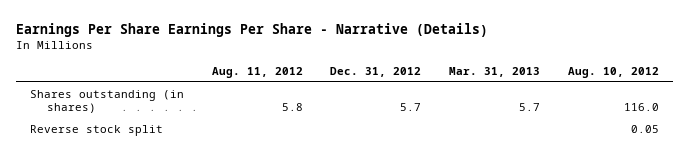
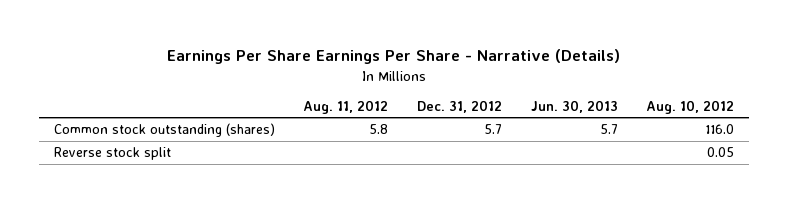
[449,66,541,77] Mar. 31, 2013 -> none
none -> [530,100,618,114] Jun. 30, 2013
[30,90,185,114] Shares outstanding (in shares) -> [53,123,275,138] Common stock outstanding (shares)

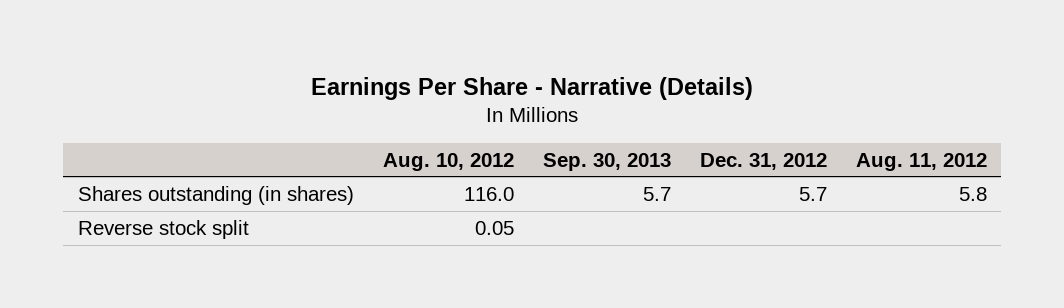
[167,49,621,65] Earnings Per Share Earnings Per Share - Narrative (Details) -> [311,76,754,100] Earnings Per Share - Narrative (Details)
[530,100,618,114] Jun. 30, 2013 -> none
none -> [542,152,671,171] Sep. 30, 2013
[53,123,275,138] Common stock outstanding (shares) -> [77,185,354,205] Shares outstanding (in shares)

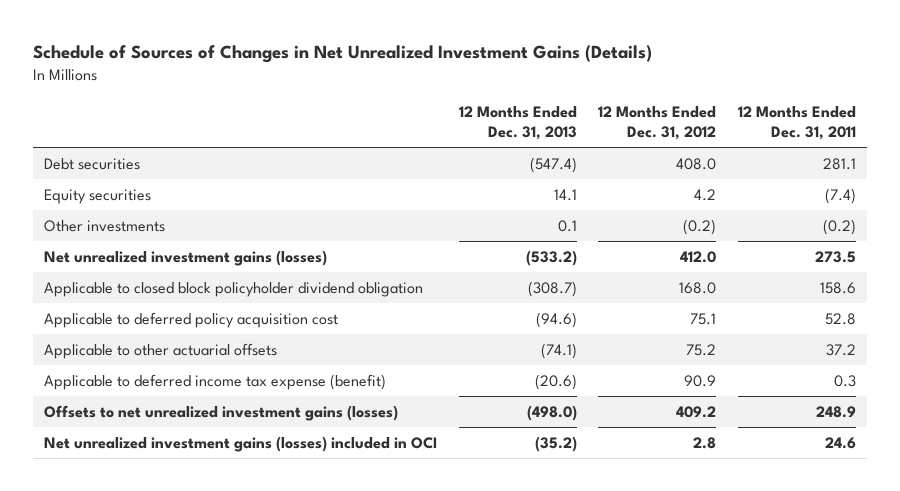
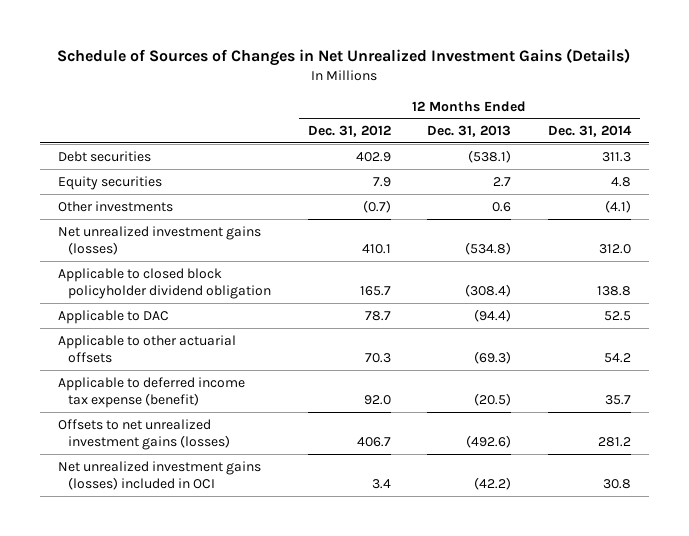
[738,105,857,140] 12 Months Ended Dec. 31, 2011 -> none
none -> [547,125,632,138] Dec. 31, 2014
[529,156,577,173] (547.4) -> [468,149,512,163] (538.1)
[676,157,717,170] 408.0 -> [355,151,391,162] 402.9
[553,188,577,201] 14.1 -> [493,176,512,187] 2.7
[694,188,717,201] 4.2 -> [372,176,391,187] 7.9
[557,219,577,232] 0.1 -> [492,201,512,212] 0.6
[683,218,717,235] (0.2) -> [362,199,391,213] (0.7)
[525,249,577,266] (533.2) -> [465,241,512,255] (534.8)
[680,250,717,263] 412.0 -> [361,243,391,254] 410.1
[527,280,577,297] (308.7) -> [465,283,512,297] (308.4)
[679,281,717,294] 168.0 -> [359,285,391,296] 165.7
[43,311,338,328] Applicable to deferred policy acquisition cost -> [57,309,169,324] Applicable to DAC
[535,311,577,328] (94.6) -> [474,308,512,322] (94.4)
[690,312,717,325] 75.1 -> [364,310,391,321] 78.7
[540,342,577,359] (74.1) -> [474,350,512,364] (69.3)
[686,343,717,356] 75.2 -> [364,352,391,363] 70.3
[534,373,577,390] (20.6) -> [474,392,512,406] (20.5)
[684,374,717,387] 90.9 -> [363,394,391,405] 92.0
[526,404,577,421] (498.0) -> [466,434,512,448] (492.6)
[676,405,717,418] 409.2 -> [356,436,391,447] 406.7
[534,435,577,452] (35.2) -> [474,476,512,490] (42.2)
[693,436,717,449] 2.8 -> [371,478,391,489] 3.4

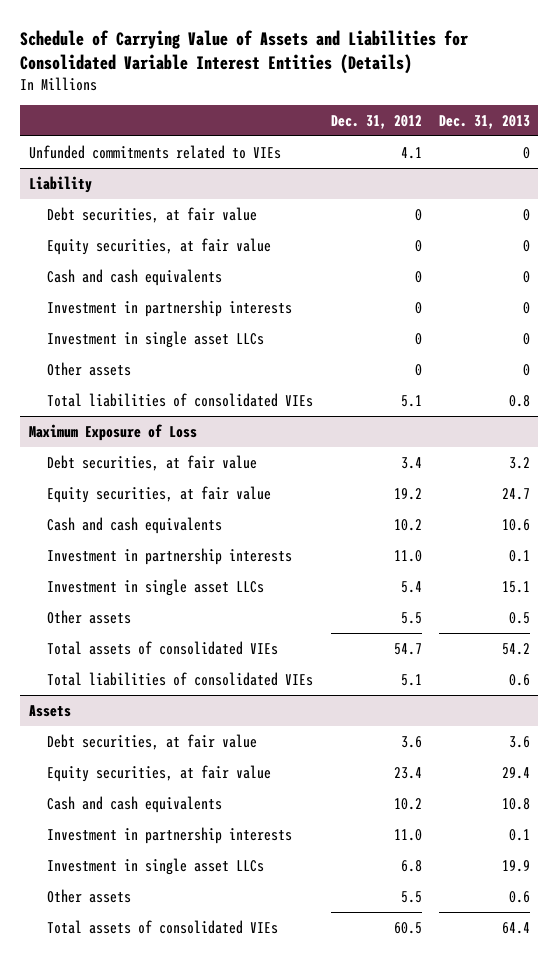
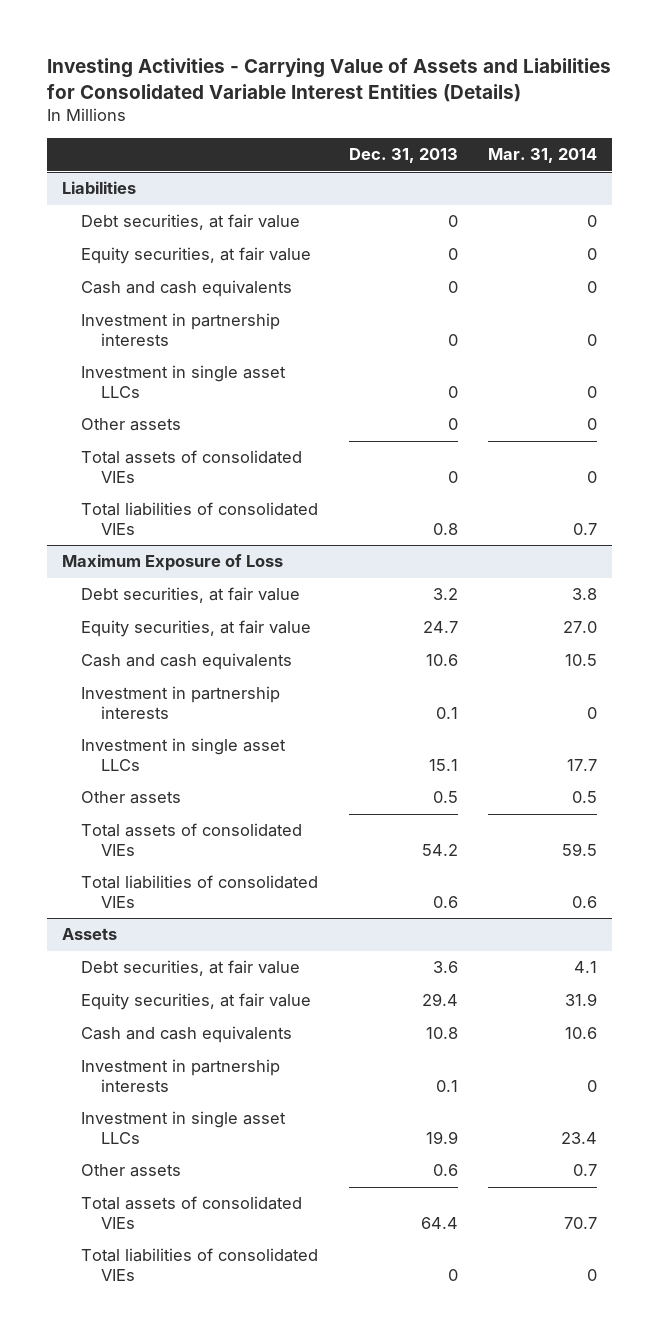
[20,29,469,74] Schedule of Carrying Value of Assets and Liabilities for Consolidated Variable Interest Entities (Details) -> [46,57,611,102] Investing Activities - Carrying Value of Assets and Liabilities for Consolidated Variable Interest Entities (Details)
[330,114,422,129] Dec. 31, 2012 -> none
none -> [488,148,598,164] Mar. 31, 2014
[28,144,281,159] Unfunded commitments related to VIEs -> none
[28,175,92,193] Liability -> none
none -> [61,181,136,195] Liabilities
none -> [81,450,303,483] Total assets of consolidated VIEs
none -> [81,1248,319,1281] Total liabilities of consolidated VIEs

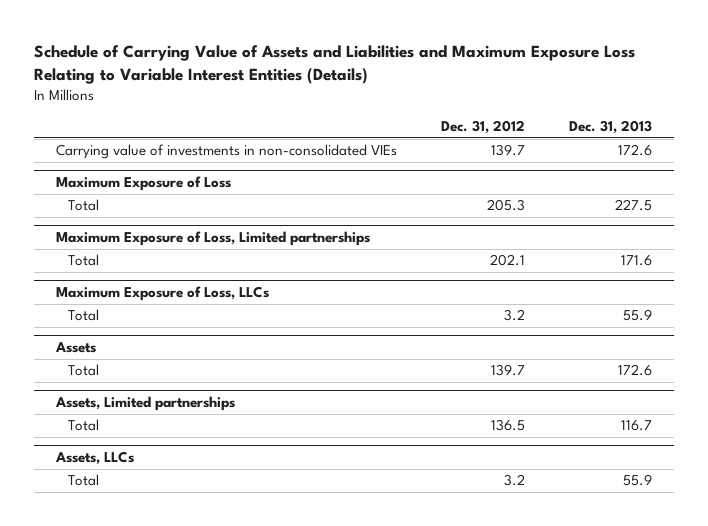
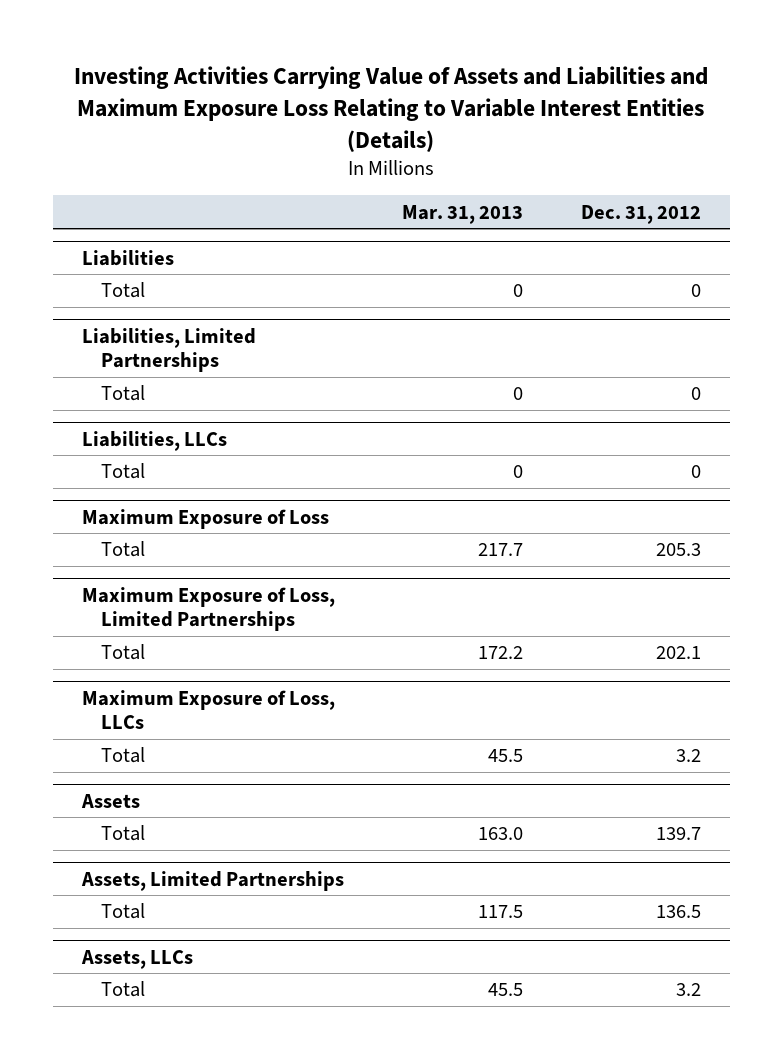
[33,44,635,84] Schedule of Carrying Value of Assets and Liabilities and Maximum Exposure Loss Relating to Variable Interest Entities (Details) -> [74,66,709,152] Investing Activities Carrying Value of Assets and Liabilities and Maximum Exposure Loss Relating to Variable Interest Entities (Details)
[568,120,652,135] Dec. 31, 2013 -> none
none -> [401,204,523,224] Mar. 31, 2013
[55,144,397,160] Carrying value of investments in non-consolidated VIEs -> none
none -> [81,249,174,266] Liabilities
none -> [100,282,145,299] Total
none -> [81,327,256,373] Liabilities, Limited Partnerships
none -> [100,385,145,402] Total
none -> [81,430,227,451] Liabilities, LLCs
none -> [100,463,145,480] Total
[55,231,370,247] Maximum Exposure of Loss, Limited partnerships -> [81,586,335,632] Maximum Exposure of Loss, Limited Partnerships
[54,396,235,412] Assets, Limited partnerships -> [80,870,344,891] Assets, Limited Partnerships

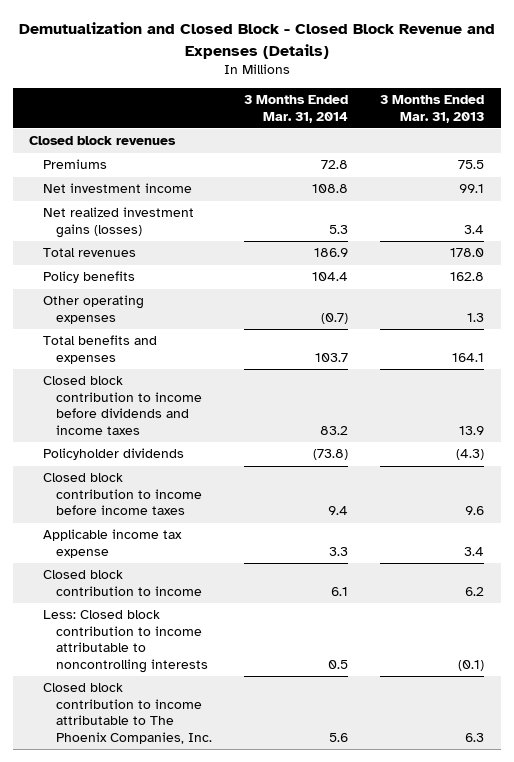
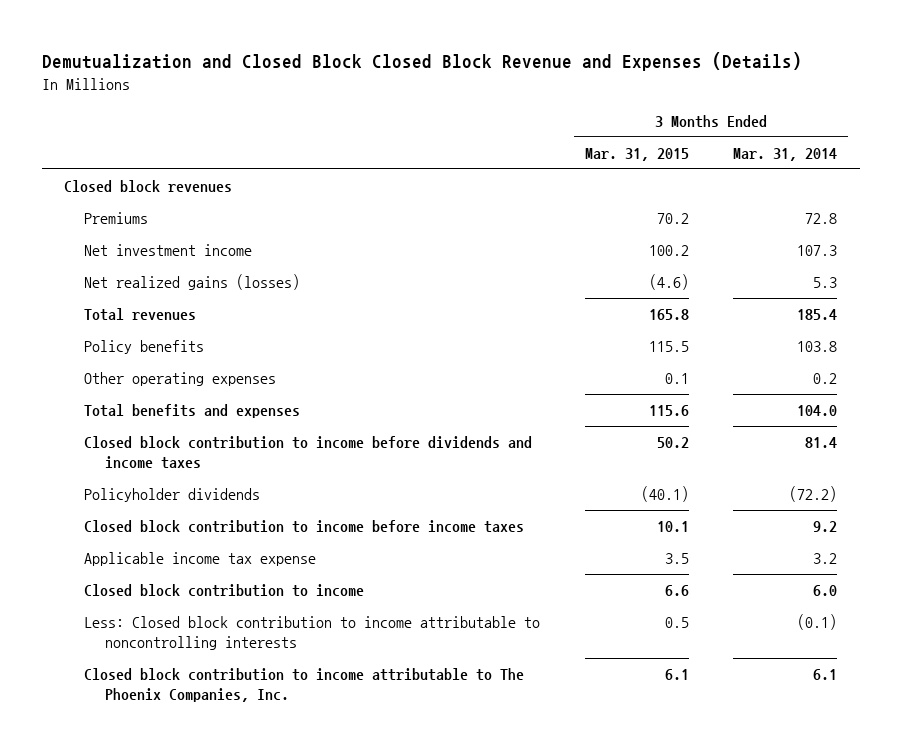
[18,22,495,59] Demutualization and Closed Block - Closed Block Revenue and Expenses (Details) -> [41,51,802,71] Demutualization and Closed Block Closed Block Revenue and Expenses (Details)
[380,95,485,123] 3 Months Ended Mar. 31, 2013 -> none
none -> [584,148,689,162] Mar. 31, 2015
[312,184,349,194] 108.8 -> [797,245,838,257] 107.3
[42,207,194,238] Net realized investment gains (losses) -> [84,274,301,291] Net realized gains (losses)
[314,248,349,258] 186.9 -> [797,309,838,321] 185.4
[312,272,349,282] 104.4 -> [797,341,838,353] 103.8
[321,312,349,324] (0.7) -> [813,373,838,385] 0.2
[315,352,349,362] 103.7 -> [797,405,838,417] 104.0
[320,425,349,435] 83.2 -> [805,437,838,449] 81.4
[313,449,349,461] (73.8) -> [789,486,838,503] (72.2)
[328,506,349,516] 9.4 -> [813,521,838,533] 9.2
[329,546,349,556] 3.3 -> [813,553,838,565] 3.2
[331,586,349,596] 6.1 -> [813,585,838,597] 6.0
[328,659,349,669] 0.5 -> [797,614,838,631] (0.1)
[329,732,349,742] 5.6 -> [813,669,838,681] 6.1

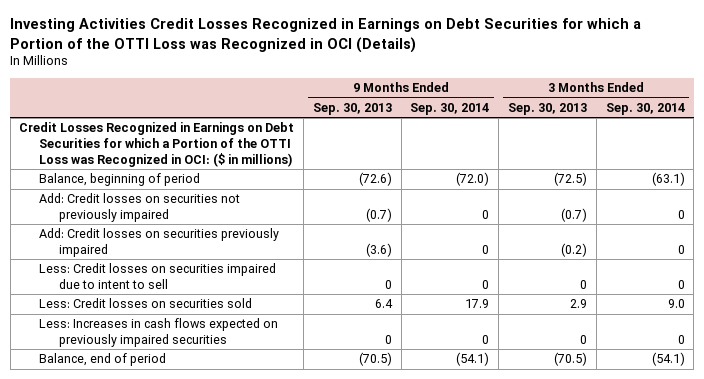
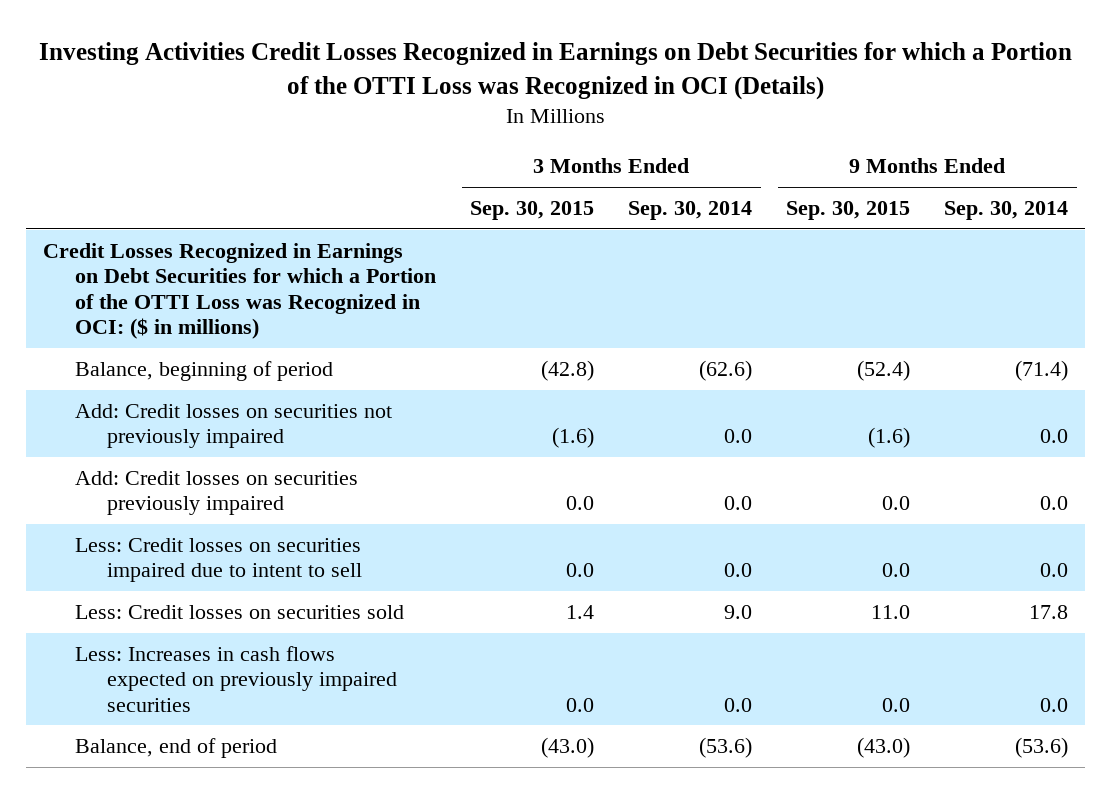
[312,102,392,115] Sep. 30, 2013 -> none
[508,102,588,115] Sep. 30, 2013 -> none
none -> [470,201,595,221] Sep. 30, 2015
none -> [786,201,911,221] Sep. 30, 2015
[456,172,490,187] (72.0) -> [1015,360,1069,382] (71.4)
[651,172,685,187] (63.1) -> [699,360,753,382] (62.6)
[482,209,490,219] 0 -> [1040,429,1069,444] 0.0
[677,209,685,219] 0 -> [724,429,753,444] 0.0
[482,244,490,254] 0 -> [1040,496,1069,511] 0.0
[677,244,685,254] 0 -> [724,496,753,511] 0.0
[482,279,490,289] 0 -> [1040,563,1069,578] 0.0
[677,279,685,289] 0 -> [724,563,753,578] 0.0
[465,299,490,309] 17.9 -> [1029,605,1069,620] 17.8
[482,334,490,344] 0 -> [1040,697,1069,712] 0.0
[677,334,685,344] 0 -> [724,697,753,712] 0.0
[456,352,490,367] (54.1) -> [1015,737,1069,759] (53.6)
[651,352,685,367] (54.1) -> [699,737,753,759] (53.6)

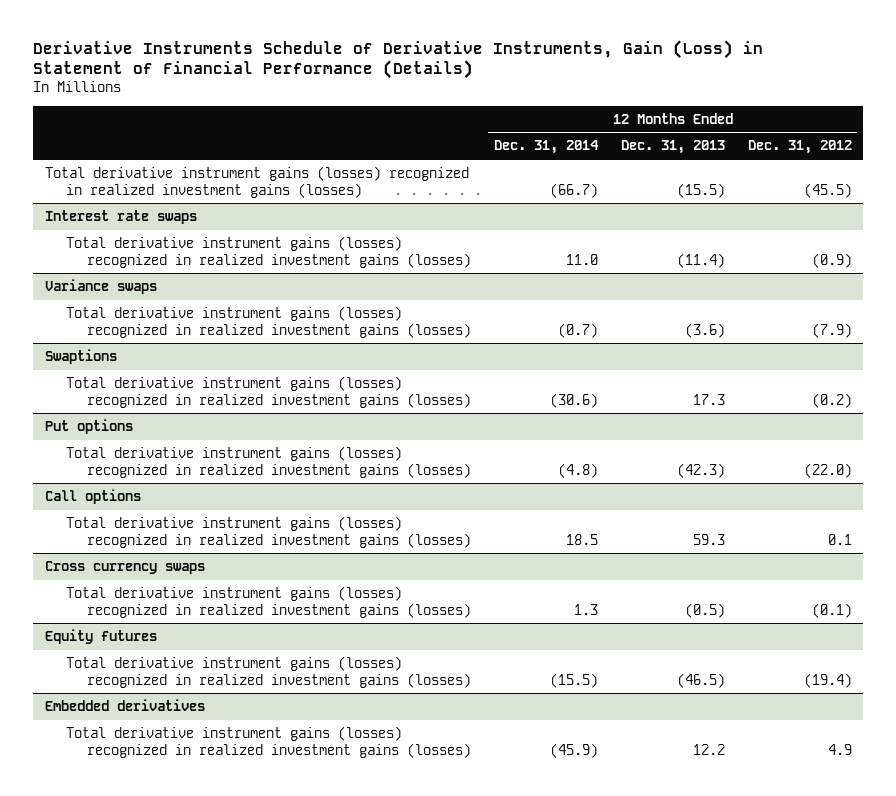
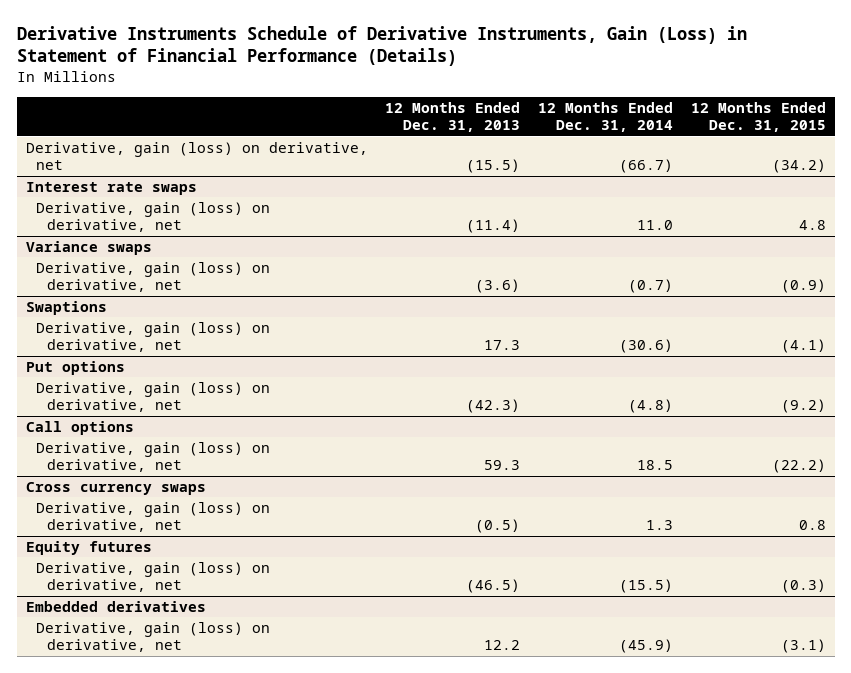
[747,140,852,155] Dec. 31, 2012 -> none
none -> [690,102,826,133] 12 Months Ended Dec. 31, 2015
[44,166,469,198] Total derivative instrument gains (losses) recognized in realized investment gains (losses) -> [25,141,368,171] Derivative, gain (loss) on derivative, net
[65,236,471,268] Total derivative instrument gains (losses) recognized in realized investment gains (losses) -> [36,201,271,233] Derivative, gain (loss) on derivative, net
[65,306,471,338] Total derivative instrument gains (losses) recognized in realized investment gains (losses) -> [36,261,271,293] Derivative, gain (loss) on derivative, net
[65,376,471,408] Total derivative instrument gains (losses) recognized in realized investment gains (losses) -> [36,321,271,353] Derivative, gain (loss) on derivative, net
[65,446,471,478] Total derivative instrument gains (losses) recognized in realized investment gains (losses) -> [36,381,271,413] Derivative, gain (loss) on derivative, net
[65,516,471,548] Total derivative instrument gains (losses) recognized in realized investment gains (losses) -> [36,441,271,473] Derivative, gain (loss) on derivative, net
[65,586,471,618] Total derivative instrument gains (losses) recognized in realized investment gains (losses) -> [36,501,271,533] Derivative, gain (loss) on derivative, net
[65,656,471,688] Total derivative instrument gains (losses) recognized in realized investment gains (losses) -> [36,561,271,593] Derivative, gain (loss) on derivative, net
[65,726,471,758] Total derivative instrument gains (losses) recognized in realized investment gains (losses) -> [36,621,271,653] Derivative, gain (loss) on derivative, net

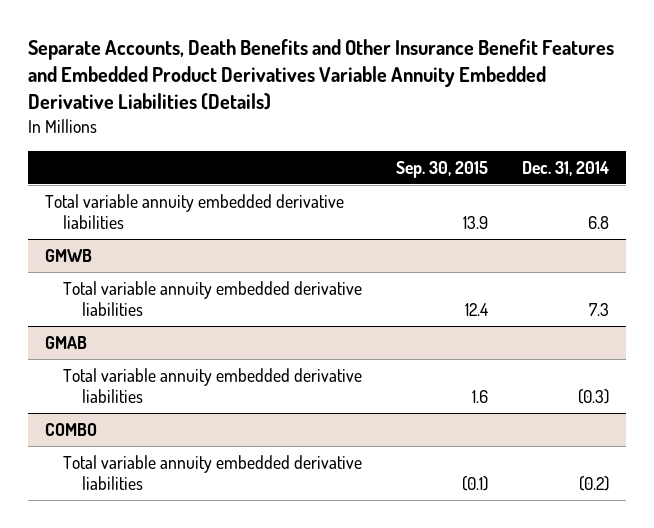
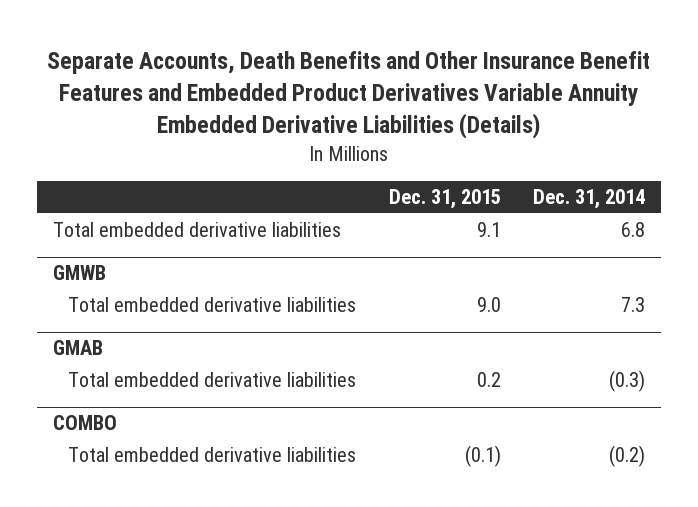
[396,160,489,178] Sep. 30, 2015 -> none
none -> [388,189,501,210] Dec. 31, 2015
[44,193,344,229] Total variable annuity embedded derivative liabilities -> [53,222,342,238] Total embedded derivative liabilities
[63,280,363,316] Total variable annuity embedded derivative liabilities -> [68,297,357,313] Total embedded derivative liabilities
[63,367,363,403] Total variable annuity embedded derivative liabilities -> [68,372,357,388] Total embedded derivative liabilities
[63,454,363,490] Total variable annuity embedded derivative liabilities -> [68,447,357,463] Total embedded derivative liabilities

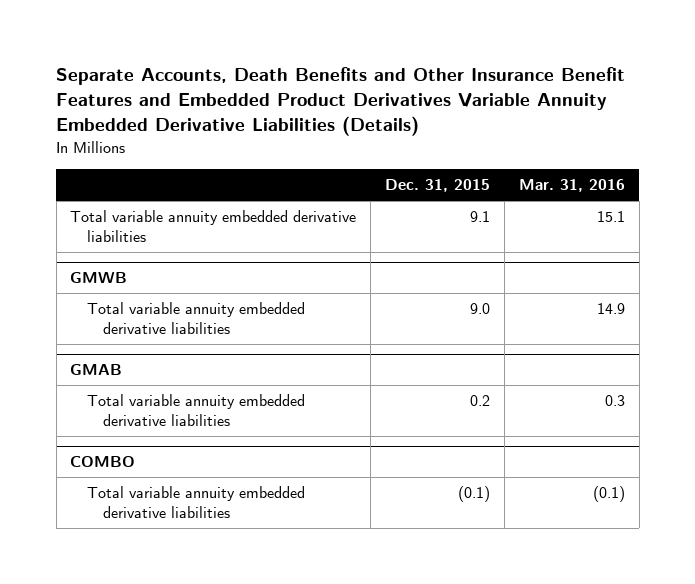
[533,189,646,210] Dec. 31, 2014 -> none
none -> [518,179,625,193] Mar. 31, 2016
[53,222,342,238] Total embedded derivative liabilities -> [70,210,357,243] Total variable annuity embedded derivative liabilities
[68,297,357,313] Total embedded derivative liabilities -> [86,302,305,335] Total variable annuity embedded derivative liabilities
[68,372,357,388] Total embedded derivative liabilities -> [86,394,305,427] Total variable annuity embedded derivative liabilities
[68,447,357,463] Total embedded derivative liabilities -> [86,486,305,519] Total variable annuity embedded derivative liabilities

